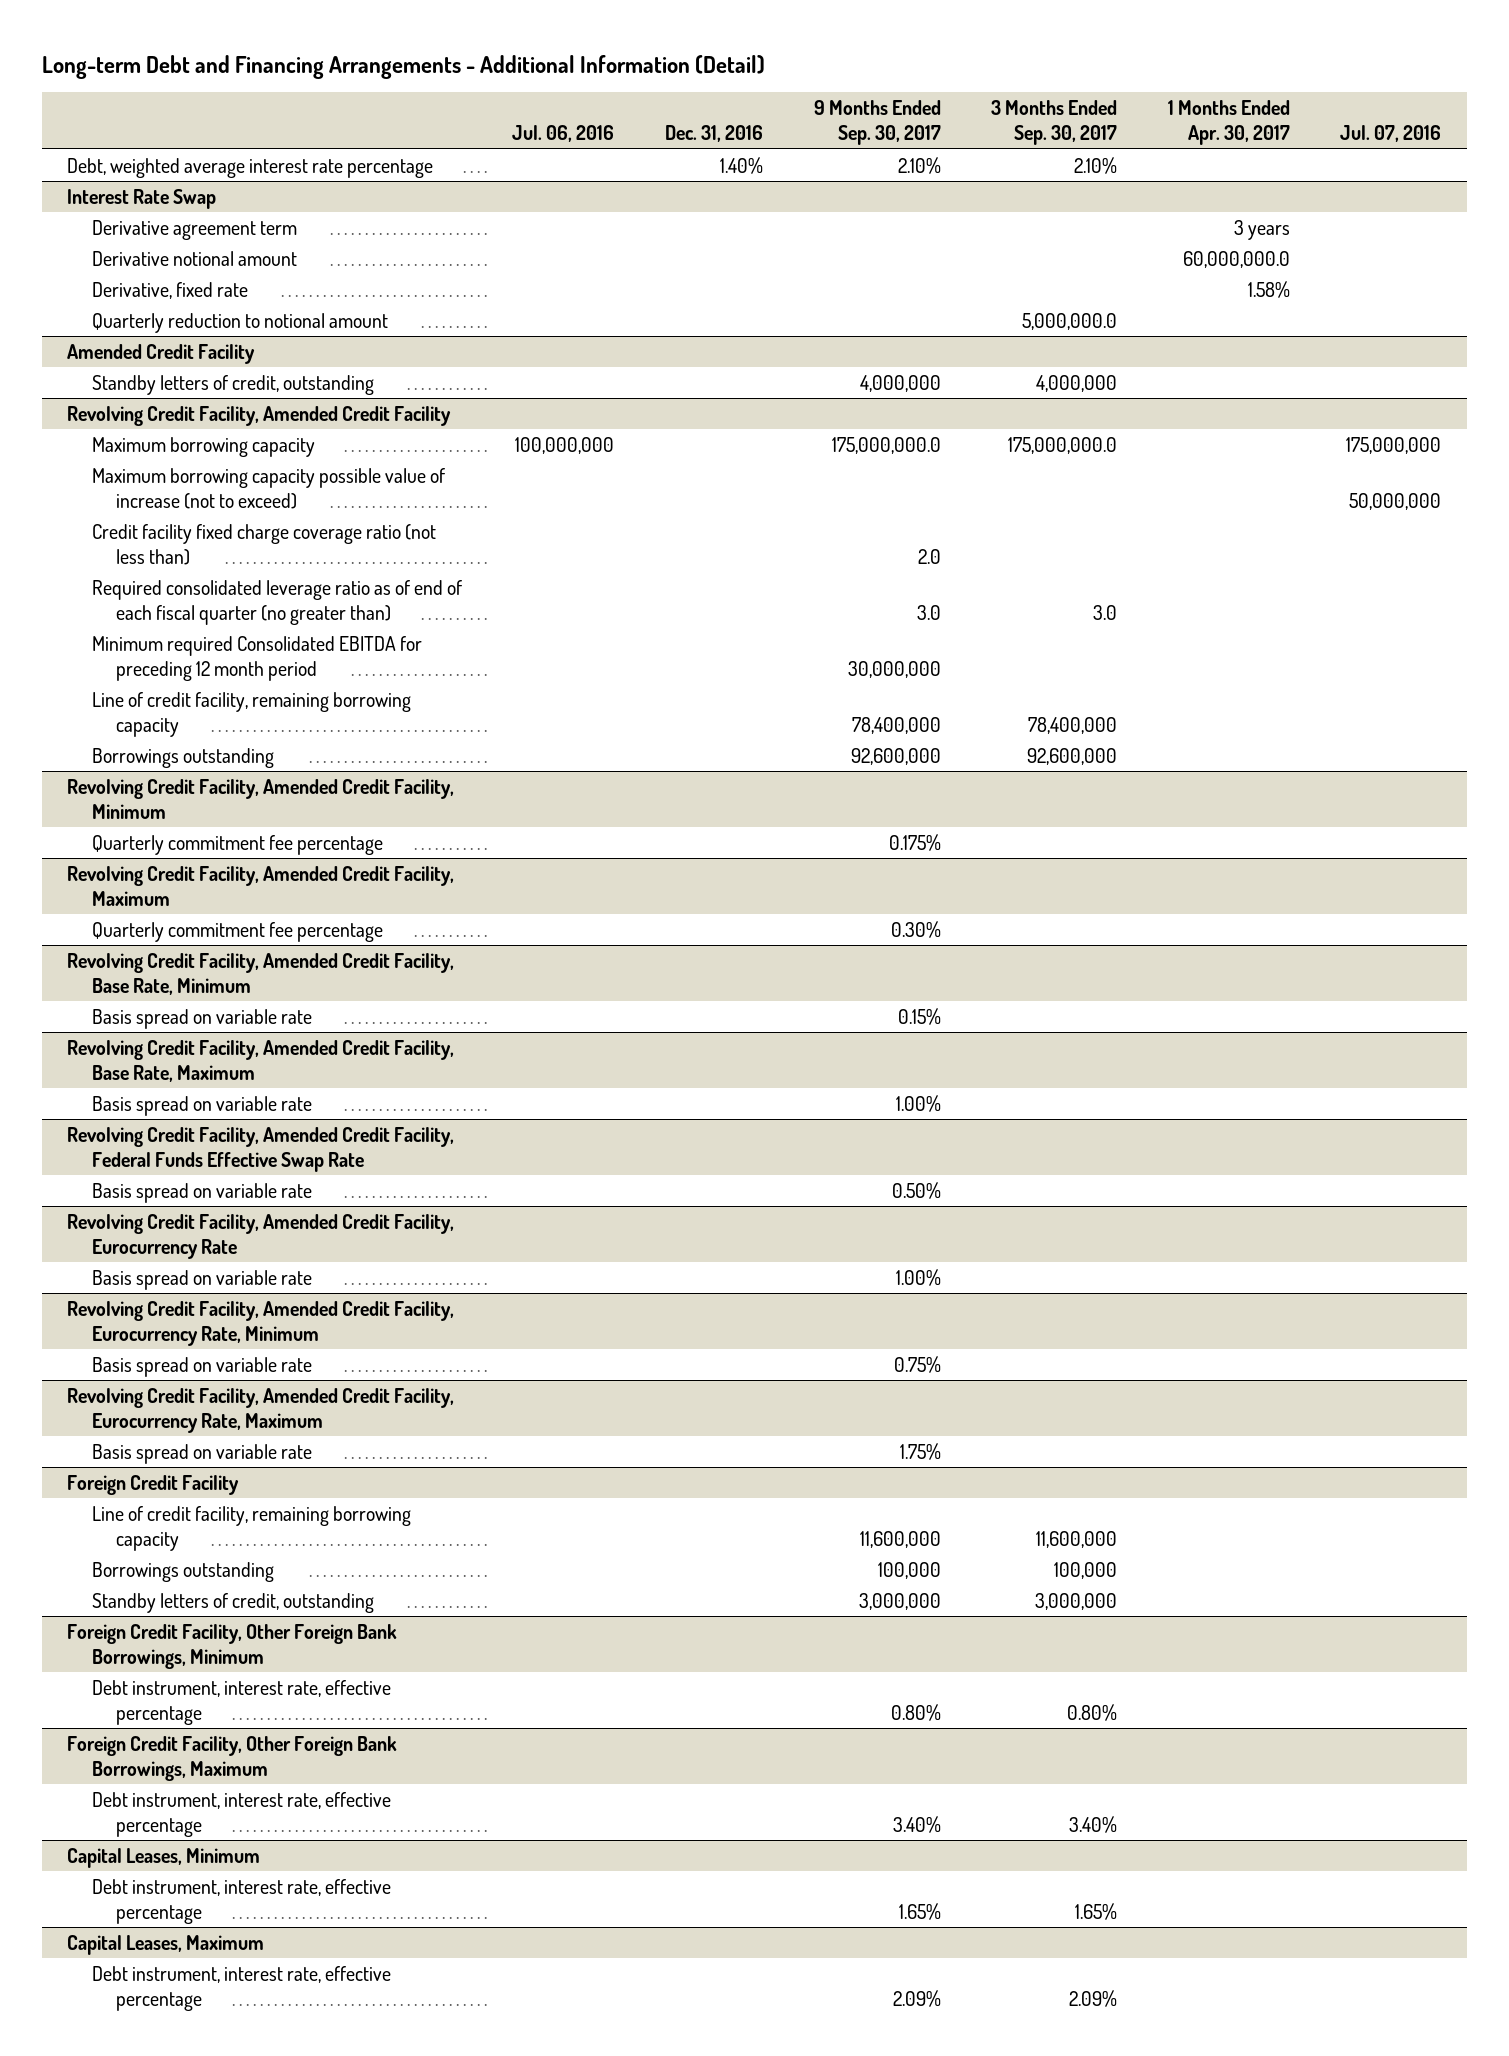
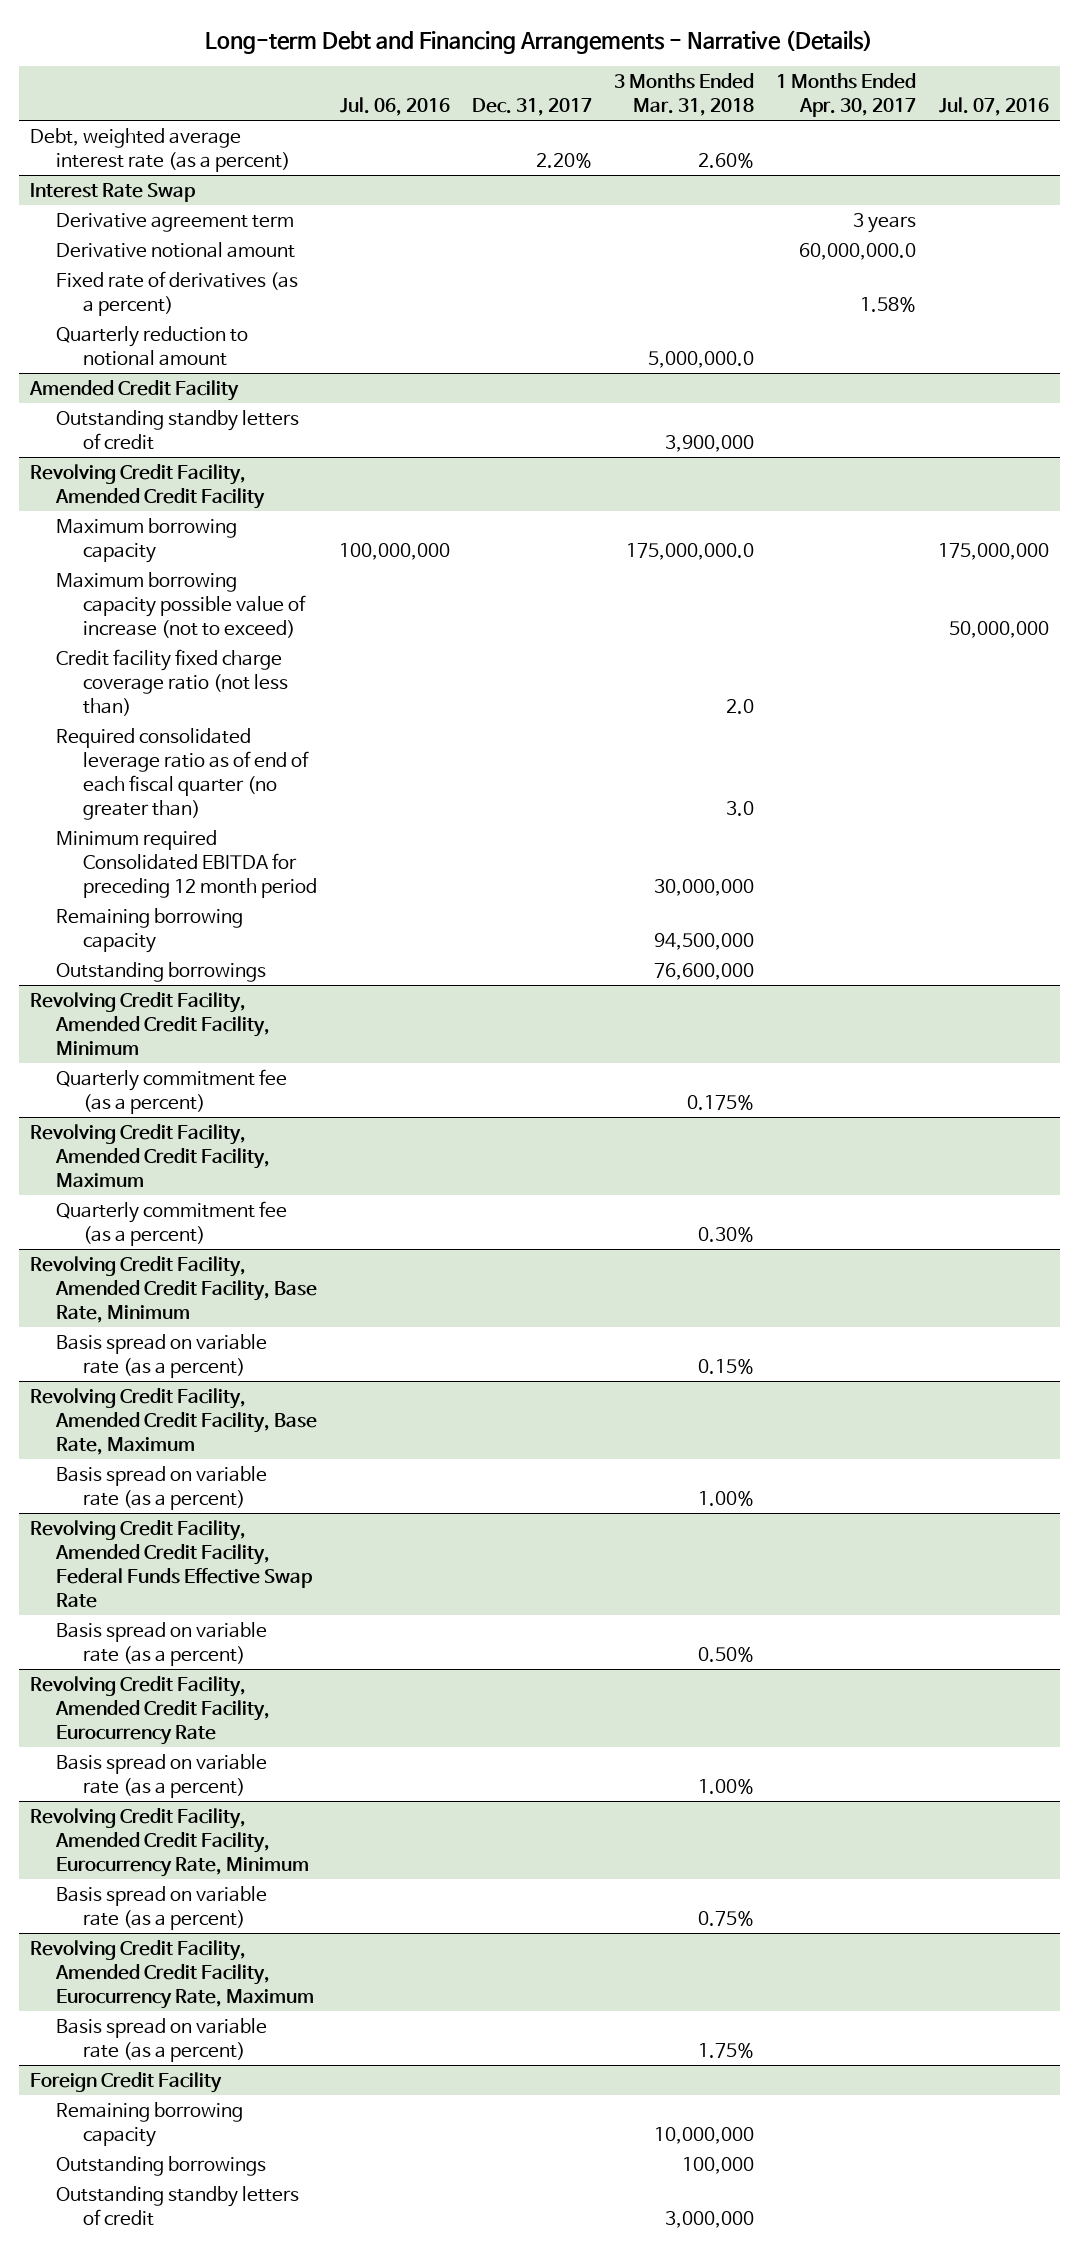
[41,54,765,79] Long-term Debt and Financing Arrangements - Additional Information (Detail) -> [205,29,874,54] Long-term Debt and Financing Arrangements - Narrative (Details)
[664,125,763,143] Dec. 31, 2016 -> none
[813,99,941,146] 9 Months Ended Sep. 30, 2017 -> none
[991,99,1118,146] 3 Months Ended Sep. 30, 2017 -> none
none -> [472,98,593,117] Dec. 31, 2017
none -> [613,73,754,117] 3 Months Ended Mar. 31, 2018
[67,157,434,178] Debt, weighted average interest rate percentage -> [29,127,291,172] Debt, weighted average interest rate (as a percent)
[91,281,248,299] Derivative, fixed rate -> [56,270,299,316] Fixed rate of derivatives (as a percent)
[91,374,374,395] Standby letters of credit, outstanding -> [56,409,300,450] Outstanding standby letters of credit
[91,691,411,738] Line of credit facility, remaining borrowing capacity -> [56,907,244,953] Remaining borrowing capacity
[91,747,274,768] Borrowings outstanding -> [56,961,267,982] Outstanding borrowings
[91,834,383,855] Quarterly commitment fee percentage -> [56,1068,288,1114] Quarterly commitment fee (as a percent)
[91,921,383,942] Quarterly commitment fee percentage -> [56,1200,288,1246] Quarterly commitment fee (as a percent)
[91,1008,312,1029] Basis spread on variable rate -> [56,1333,268,1378] Basis spread on variable rate (as a percent)
[91,1095,312,1116] Basis spread on variable rate -> [56,1465,268,1510] Basis spread on variable rate (as a percent)
[91,1182,312,1203] Basis spread on variable rate -> [56,1621,268,1666] Basis spread on variable rate (as a percent)
[91,1269,312,1290] Basis spread on variable rate -> [56,1753,268,1798] Basis spread on variable rate (as a percent)
[91,1356,312,1377] Basis spread on variable rate -> [56,1885,268,1930] Basis spread on variable rate (as a percent)
[91,1443,312,1464] Basis spread on variable rate -> [56,2017,268,2062] Basis spread on variable rate (as a percent)
[67,1623,398,1670] Foreign Credit Facility, Other Foreign Bank Borrowings, Minimum -> none
[91,1679,391,1726] Debt instrument, interest rate, effective percentage -> none
[67,1735,398,1782] Foreign Credit Facility, Other Foreign Bank Borrowings, Maximum -> none
[91,1791,391,1838] Debt instrument, interest rate, effective percentage -> none
[67,1847,261,1868] Capital Leases, Minimum -> none
[91,1878,391,1925] Debt instrument, interest rate, effective percentage -> none
[67,1934,265,1955] Capital Leases, Maximum -> none
[91,1965,391,2012] Debt instrument, interest rate, effective percentage -> none
[91,1505,411,1552] Line of credit facility, remaining borrowing capacity -> [56,2101,244,2147] Remaining borrowing capacity
[91,1561,274,1582] Borrowings outstanding -> [56,2155,267,2176] Outstanding borrowings
[91,1592,374,1613] Standby letters of credit, outstanding -> [56,2185,300,2226] Outstanding standby letters of credit

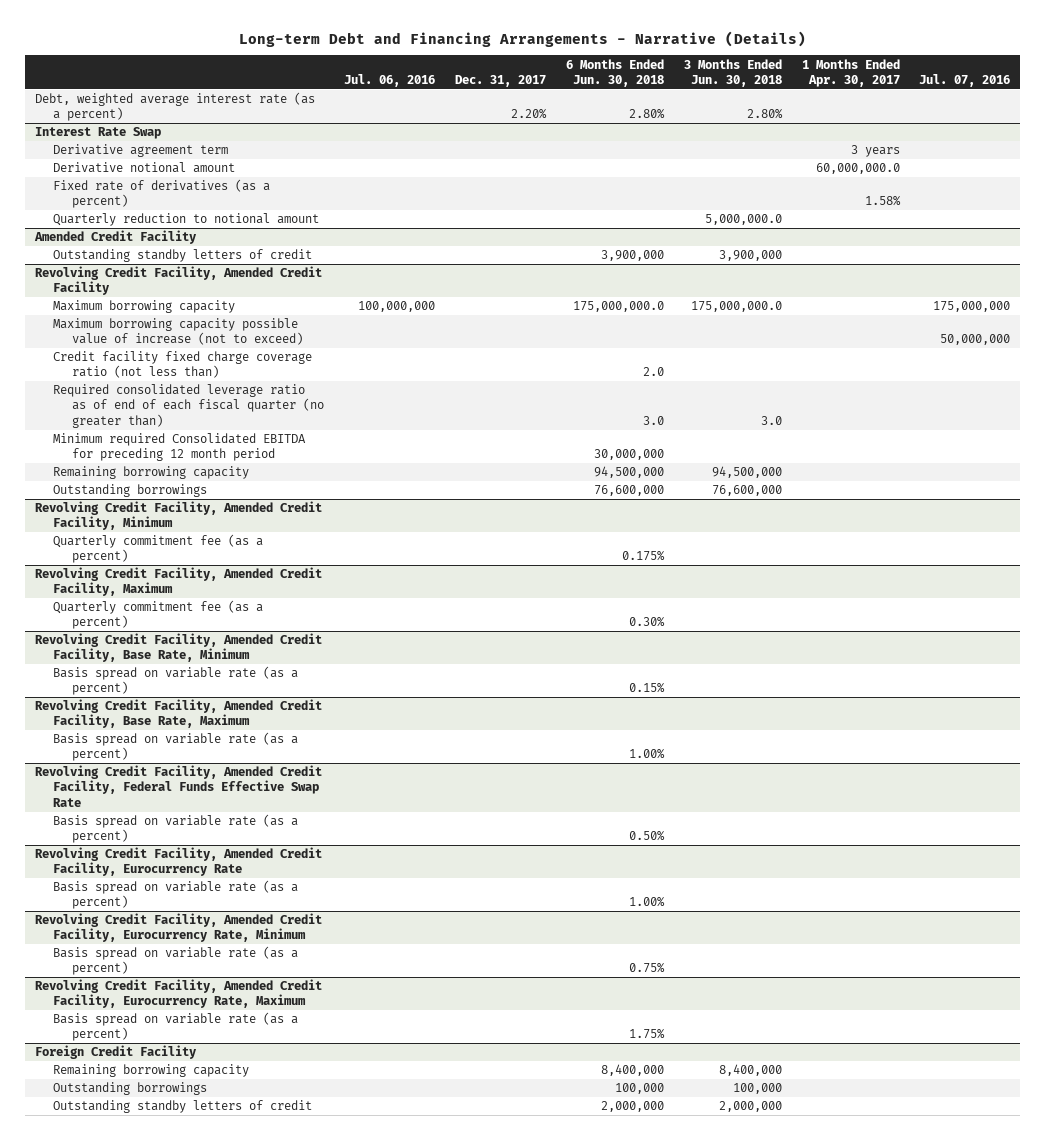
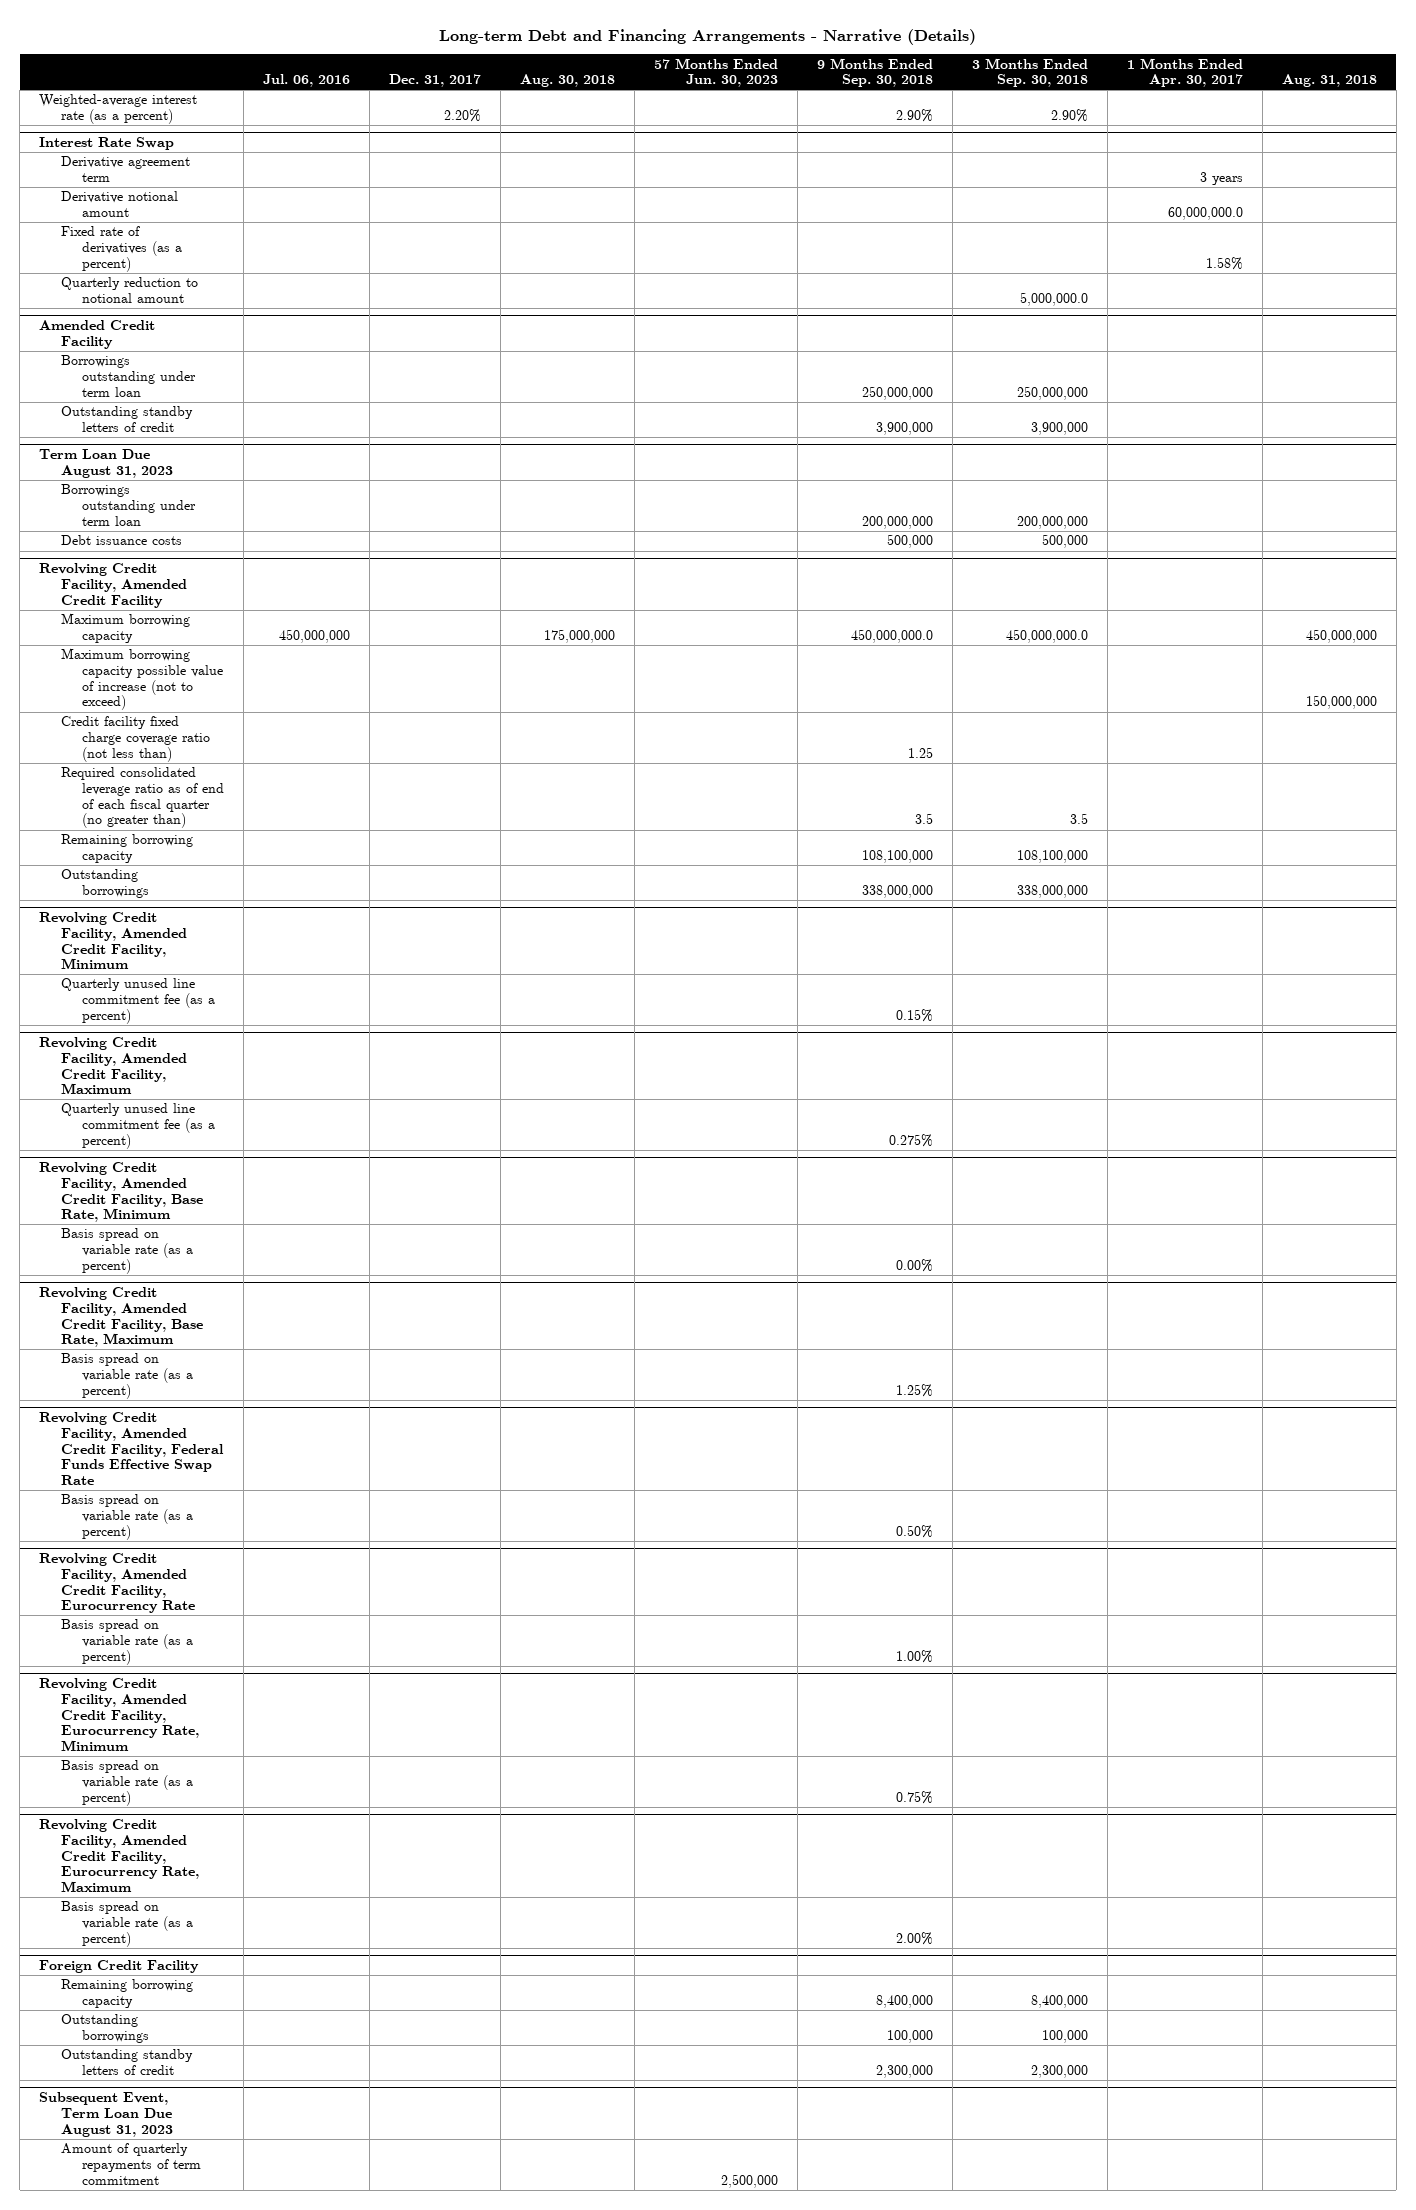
[565,58,664,87] 6 Months Ended Jun. 30, 2018 -> none
[683,58,782,87] 3 Months Ended Jun. 30, 2018 -> none
[919,73,1011,87] Jul. 07, 2016 -> none
none -> [519,74,615,88] Aug. 30, 2018
none -> [653,57,778,88] 57 Months Ended Jun. 30, 2023
none -> [816,57,933,88] 9 Months Ended Sep. 30, 2018
none -> [971,57,1088,88] 3 Months Ended Sep. 30, 2018
none -> [1281,74,1377,88] Aug. 31, 2018
[34,92,315,122] Debt, weighted average interest rate (as a percent) -> [39,94,198,125] Weighted-average interest rate (as a percent)
none -> [60,355,196,397] Borrowings outstanding under term loan
none -> [39,449,173,478] Term Loan Due August 31, 2023
none -> [60,484,196,526] Borrowings outstanding under term loan
none -> [60,535,182,546] Debt issuance costs
[357,301,435,313] 100,000,000 -> [278,629,350,644] 450,000,000
[53,433,307,462] Minimum required Consolidated EBITDA for preceding 12 month period -> none
[53,534,264,564] Quarterly commitment fee (as a percent) -> [60,978,215,1024] Quarterly unused line commitment fee (as a percent)
[53,600,264,630] Quarterly commitment fee (as a percent) -> [60,1103,215,1149] Quarterly unused line commitment fee (as a percent)
none -> [39,2092,173,2137] Subsequent Event, Term Loan Due August 31, 2023
none -> [60,2143,201,2185] Amount of quarterly repayments of term commitment

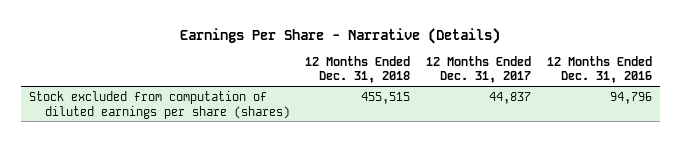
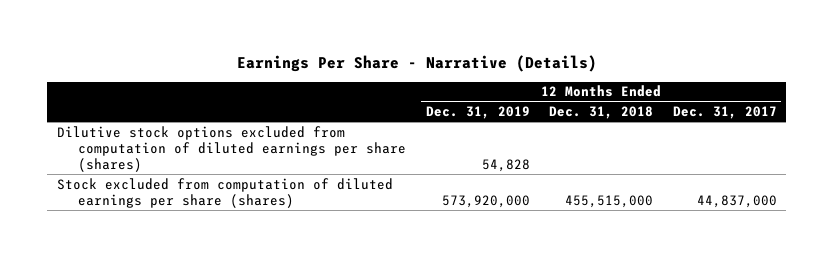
[546,56,652,84] 12 Months Ended Dec. 31, 2016 -> none
none -> [425,105,530,119] Dec. 31, 2019
none -> [56,125,407,172] Dilutive stock options excluded from computation of diluted earnings per share (shares)
[361,92,411,105] 455,515 -> [565,194,654,208] 455,515,000
[489,92,532,105] 44,837 -> [696,194,777,208] 44,837,000

